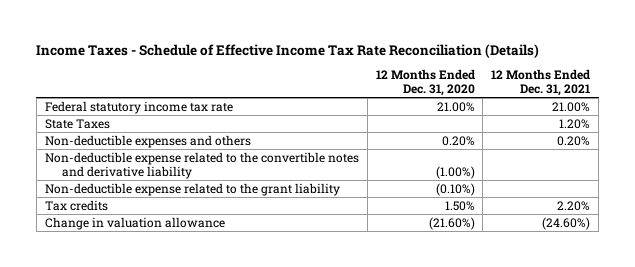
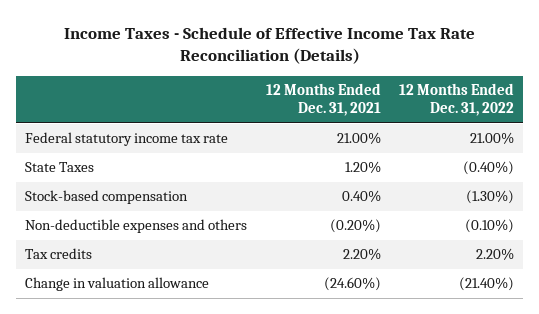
[375,69,475,97] 12 Months Ended Dec. 31, 2020 -> none
none -> [399,83,515,117] 12 Months Ended Dec. 31, 2022
[44,151,359,179] Non-deductible expense related to the convertible notes and derivative liability -> none
[44,182,340,196] Non-deductible expense related to the grant liability -> none
none -> [25,190,189,205] Stock-based compensation
[557,135,591,146] 0.20% -> [329,219,381,234] (0.20%)

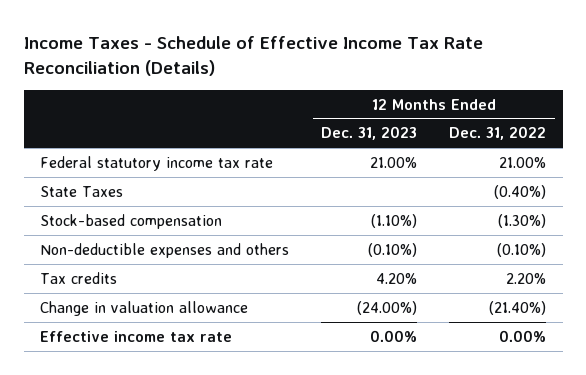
[265,83,381,117] 12 Months Ended Dec. 31, 2021 -> none
none -> [321,126,418,141] Dec. 31, 2023
none -> [39,330,232,342] Effective income tax rate

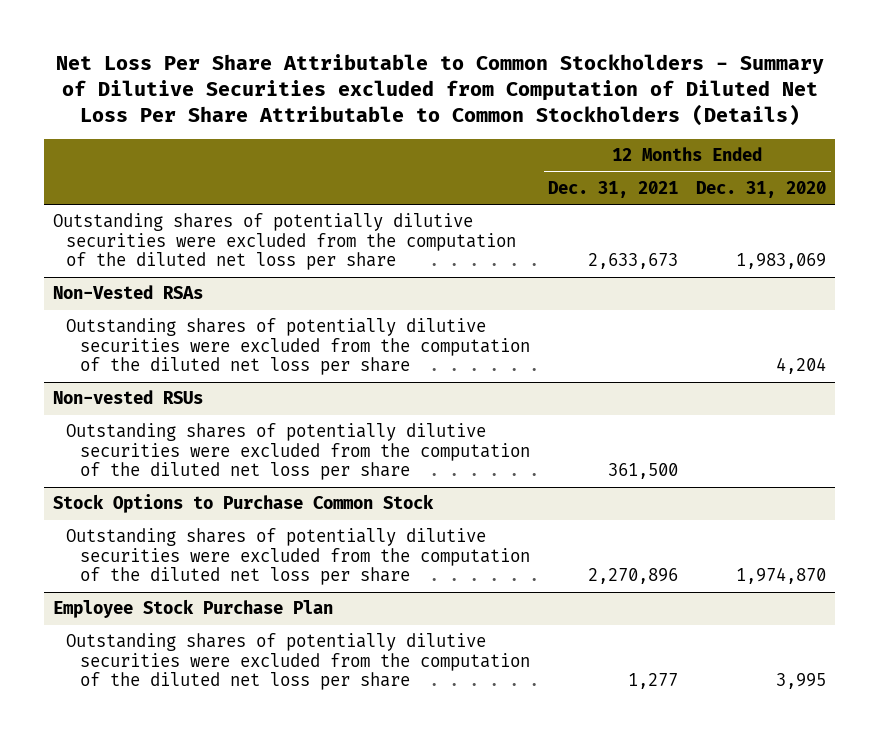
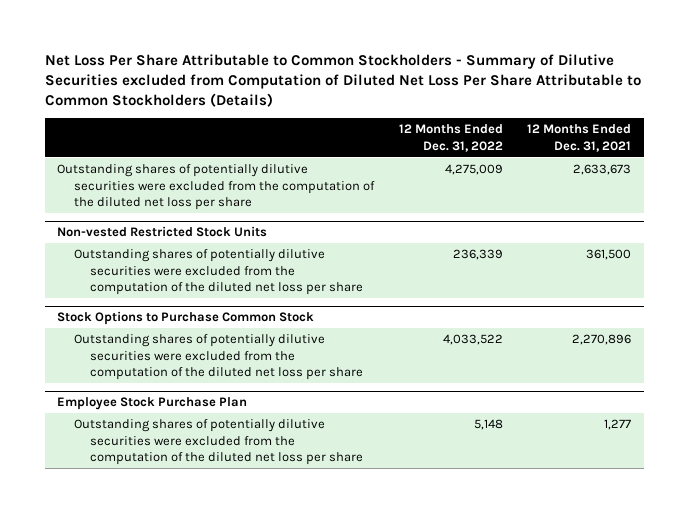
[696,180,827,198] Dec. 31, 2020 -> none
none -> [398,124,503,152] 12 Months Ended Dec. 31, 2022
[52,285,203,300] Non-Vested RSAs -> none
[66,318,530,376] Outstanding shares of potentially dilutive securities were excluded from the computation of the diluted net loss per share -> none
[52,390,203,405] Non-vested RSUs -> [57,226,268,238] Non-vested Restricted Stock Units

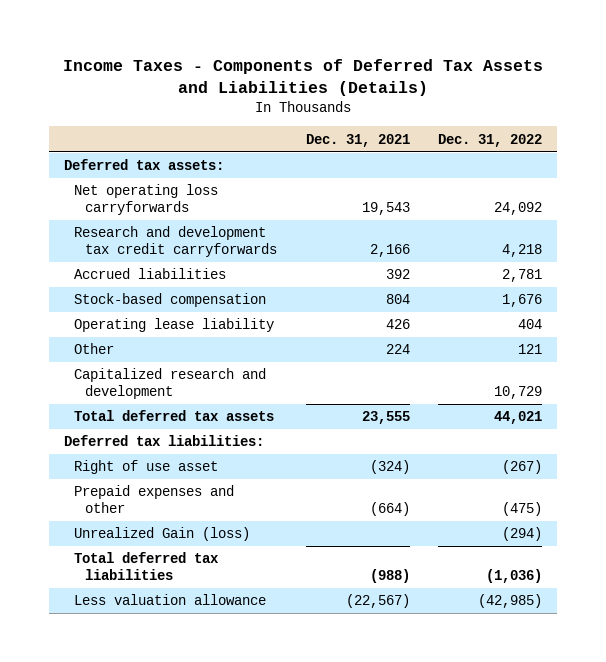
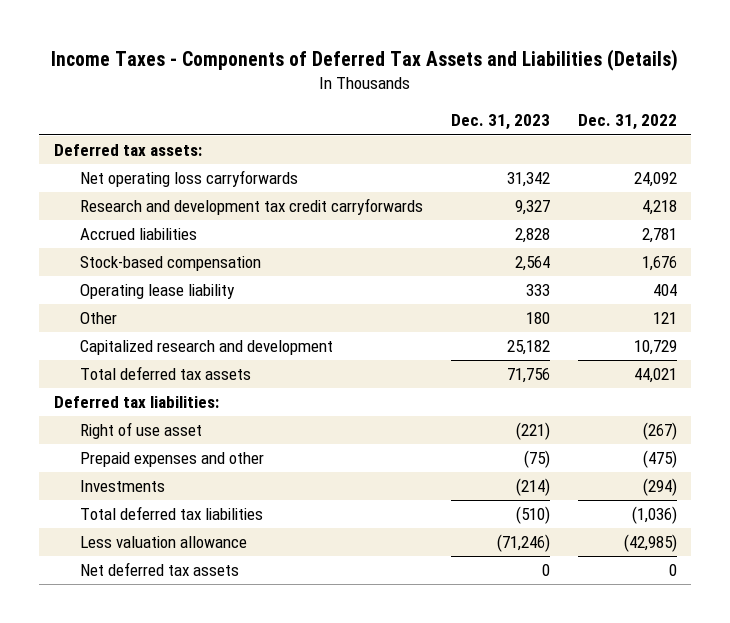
[305,133,410,147] Dec. 31, 2021 -> none
none -> [450,114,550,131] Dec. 31, 2023
[74,527,251,542] Unrealized Gain (loss) -> [79,480,165,493] Investments
none -> [79,562,239,577] Net deferred tax assets

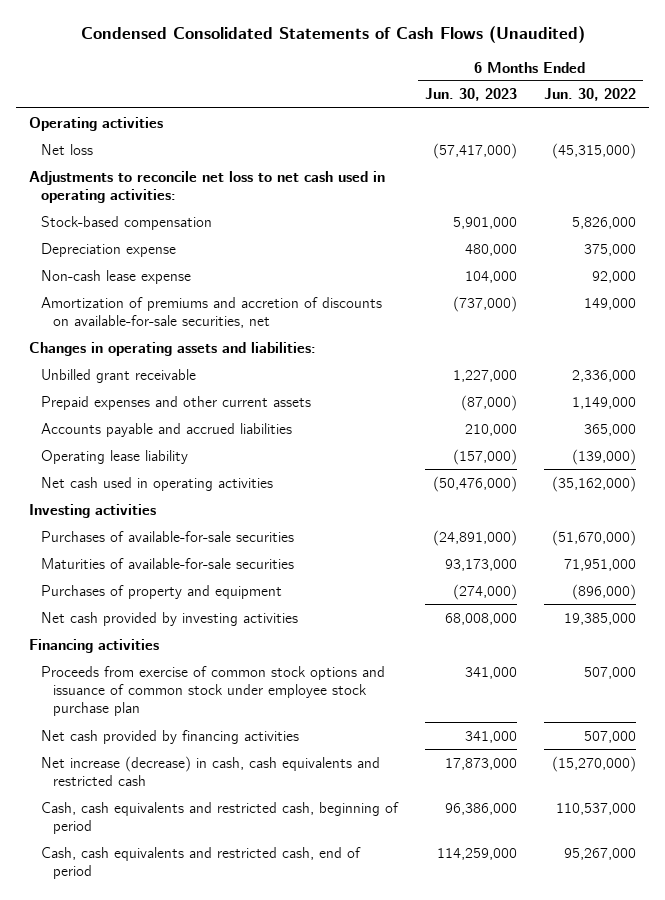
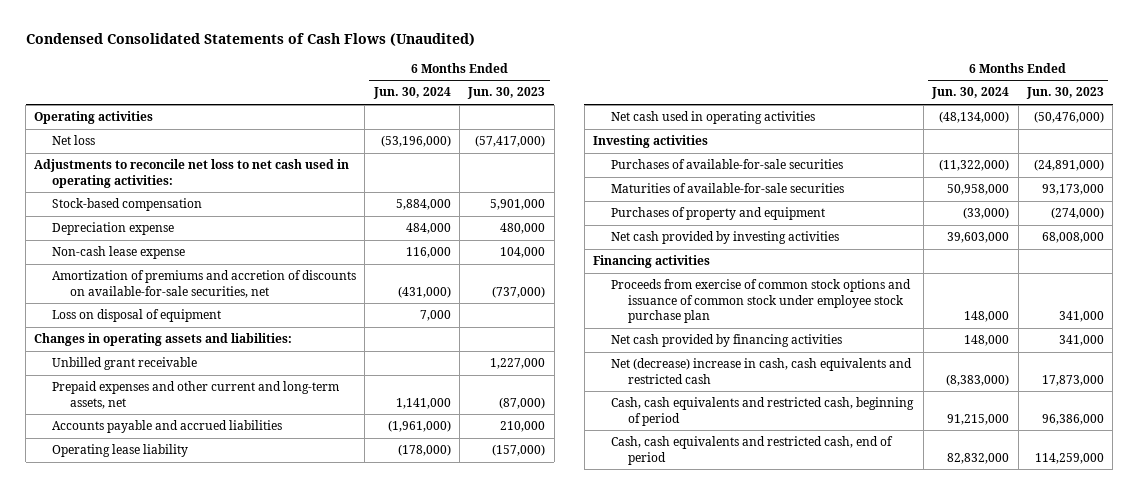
[543,88,636,102] Jun. 30, 2022 -> none
none -> [372,87,451,100] Jun. 30, 2024
none -> [52,309,222,323] Loss on disposal of equipment
[41,395,312,410] Prepaid expenses and other current assets -> [52,381,340,409] Prepaid expenses and other current and long-term assets, net
[41,755,381,786] Net increase (decrease) in cash, cash equivalents and restricted cash -> [610,358,912,384] Net (decrease) increase in cash, cash equivalents and restricted cash

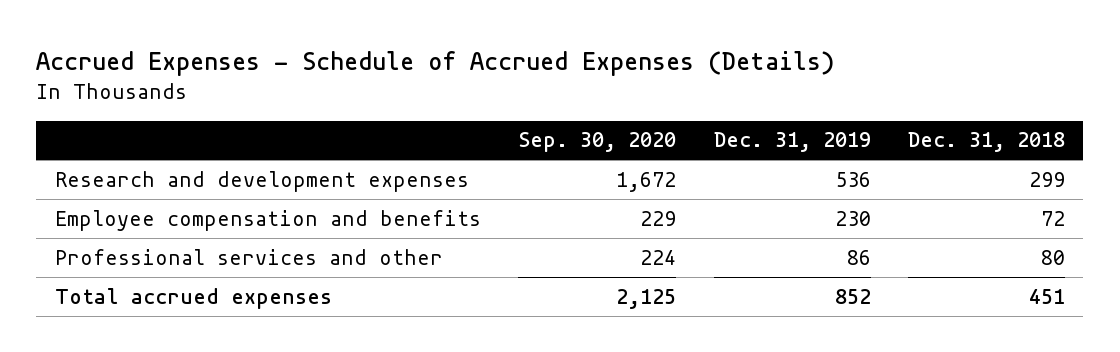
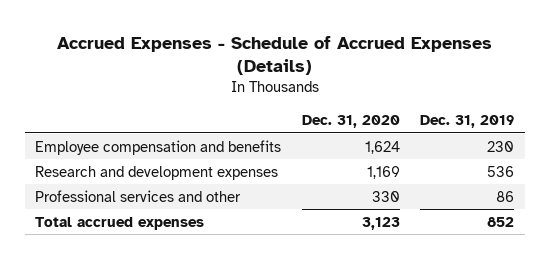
[518,132,677,153] Sep. 30, 2020 -> none
[907,132,1065,153] Dec. 31, 2018 -> none
none -> [301,115,400,129] Dec. 31, 2020
[55,170,470,192] Research and development expenses -> [35,165,279,180] Research and development expenses

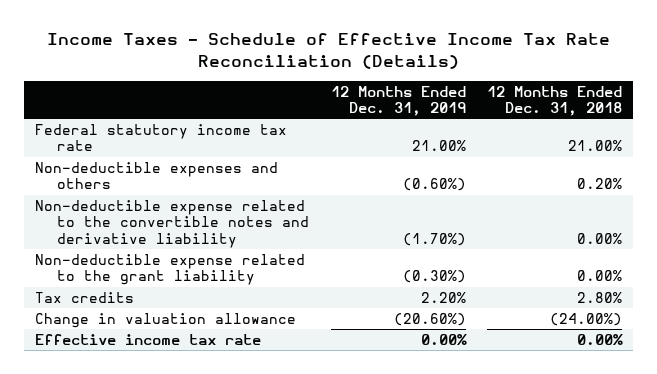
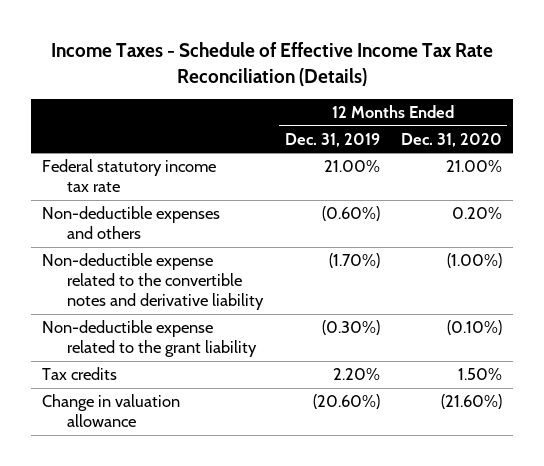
[487,85,623,117] 12 Months Ended Dec. 31, 2018 -> none
none -> [401,132,503,147] Dec. 31, 2020
[34,333,261,345] Effective income tax rate -> none

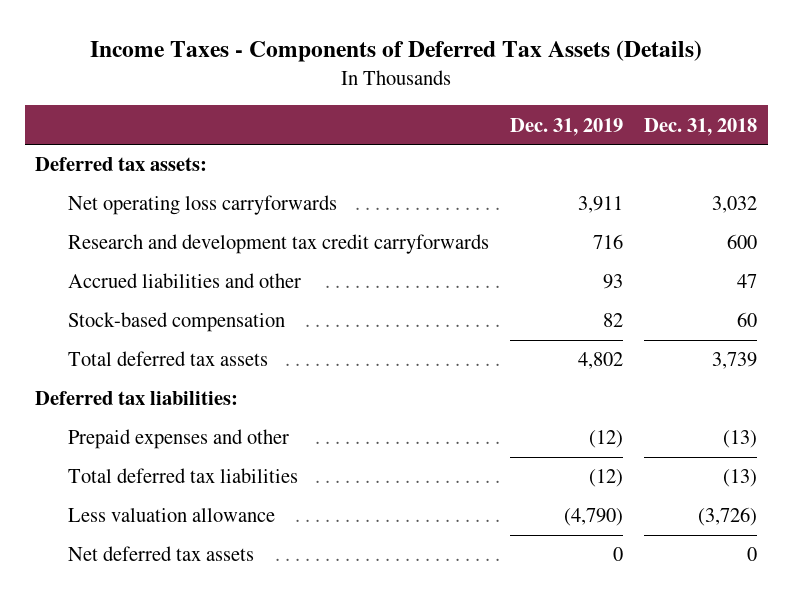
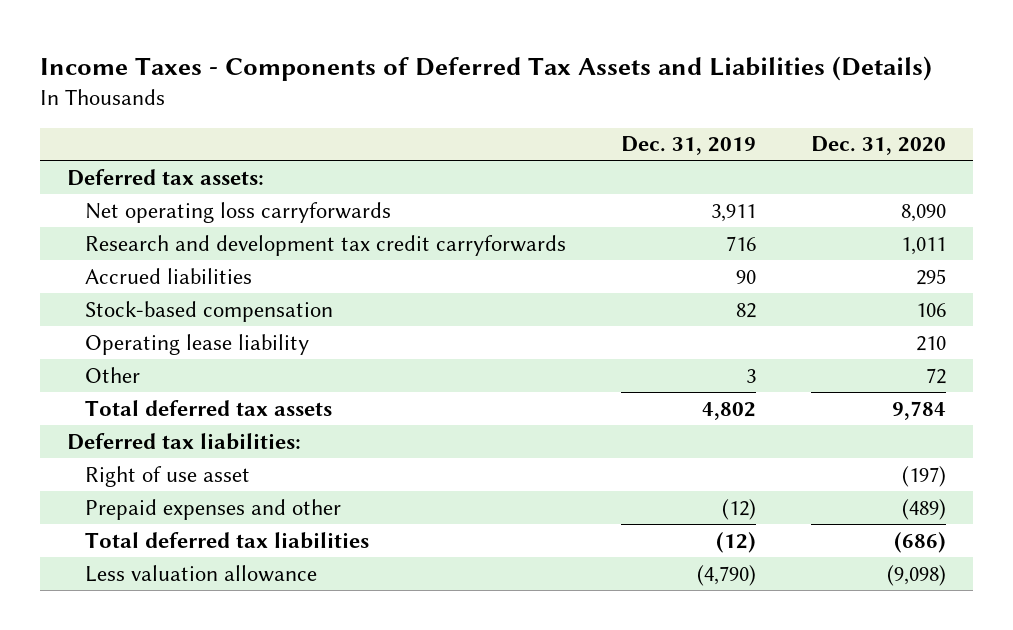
[90,39,703,62] Income Taxes - Components of Deferred Tax Assets (Details) -> [39,55,932,81] Income Taxes - Components of Deferred Tax Assets and Liabilities (Details)
[644,117,758,136] Dec. 31, 2018 -> none
none -> [810,136,946,156] Dec. 31, 2020
[68,273,302,289] Accrued liabilities and other -> [85,267,253,284] Accrued liabilities
[603,274,624,290] 93 -> [736,269,757,284] 90
none -> [85,333,310,355] Operating lease liability
none -> [85,366,141,383] Other
none -> [85,465,251,487] Right of use asset
[68,546,255,562] Net deferred tax assets -> none

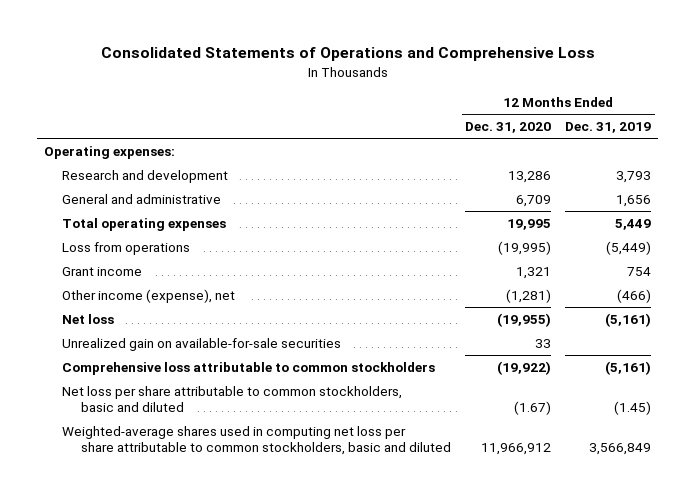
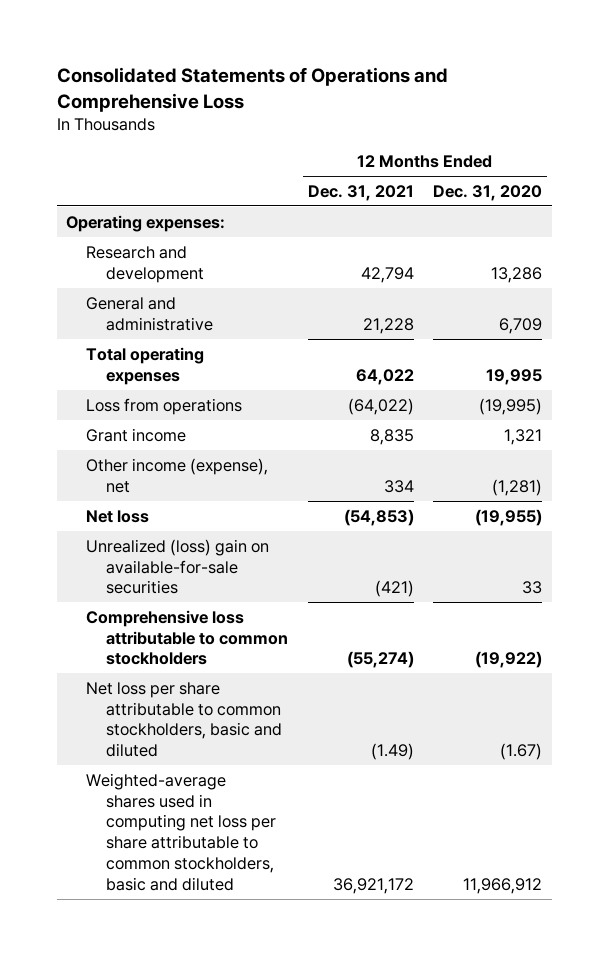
[565,121,652,133] Dec. 31, 2019 -> none
none -> [307,184,414,201] Dec. 31, 2021
[62,337,342,351] Unrealized gain on available-for-sale securities -> [86,538,270,595] Unrealized (loss) gain on available-for-sale securities

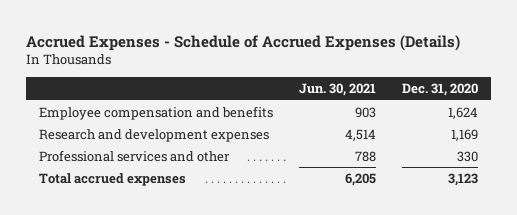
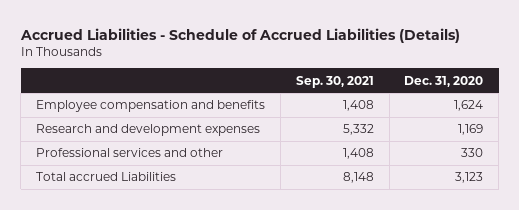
[26,34,461,51] Accrued Expenses - Schedule of Accrued Expenses (Details) -> [19,27,460,43] Accrued Liabilities - Schedule of Accrued Liabilities (Details)
[299,83,377,97] Jun. 30, 2021 -> none
none -> [295,75,374,88] Sep. 30, 2021
[39,172,187,186] Total accrued expenses -> [35,172,176,182] Total accrued Liabilities

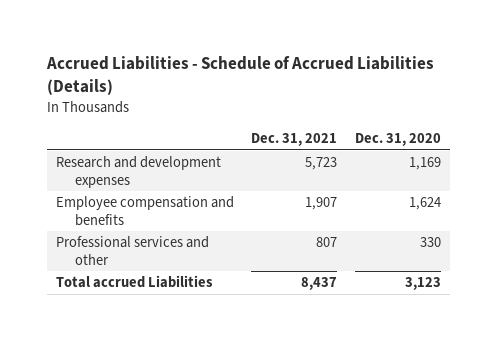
[295,75,374,88] Sep. 30, 2021 -> none
none -> [251,133,338,147] Dec. 31, 2021
[35,100,265,113] Employee compensation and benefits -> [55,196,234,226] Employee compensation and benefits

